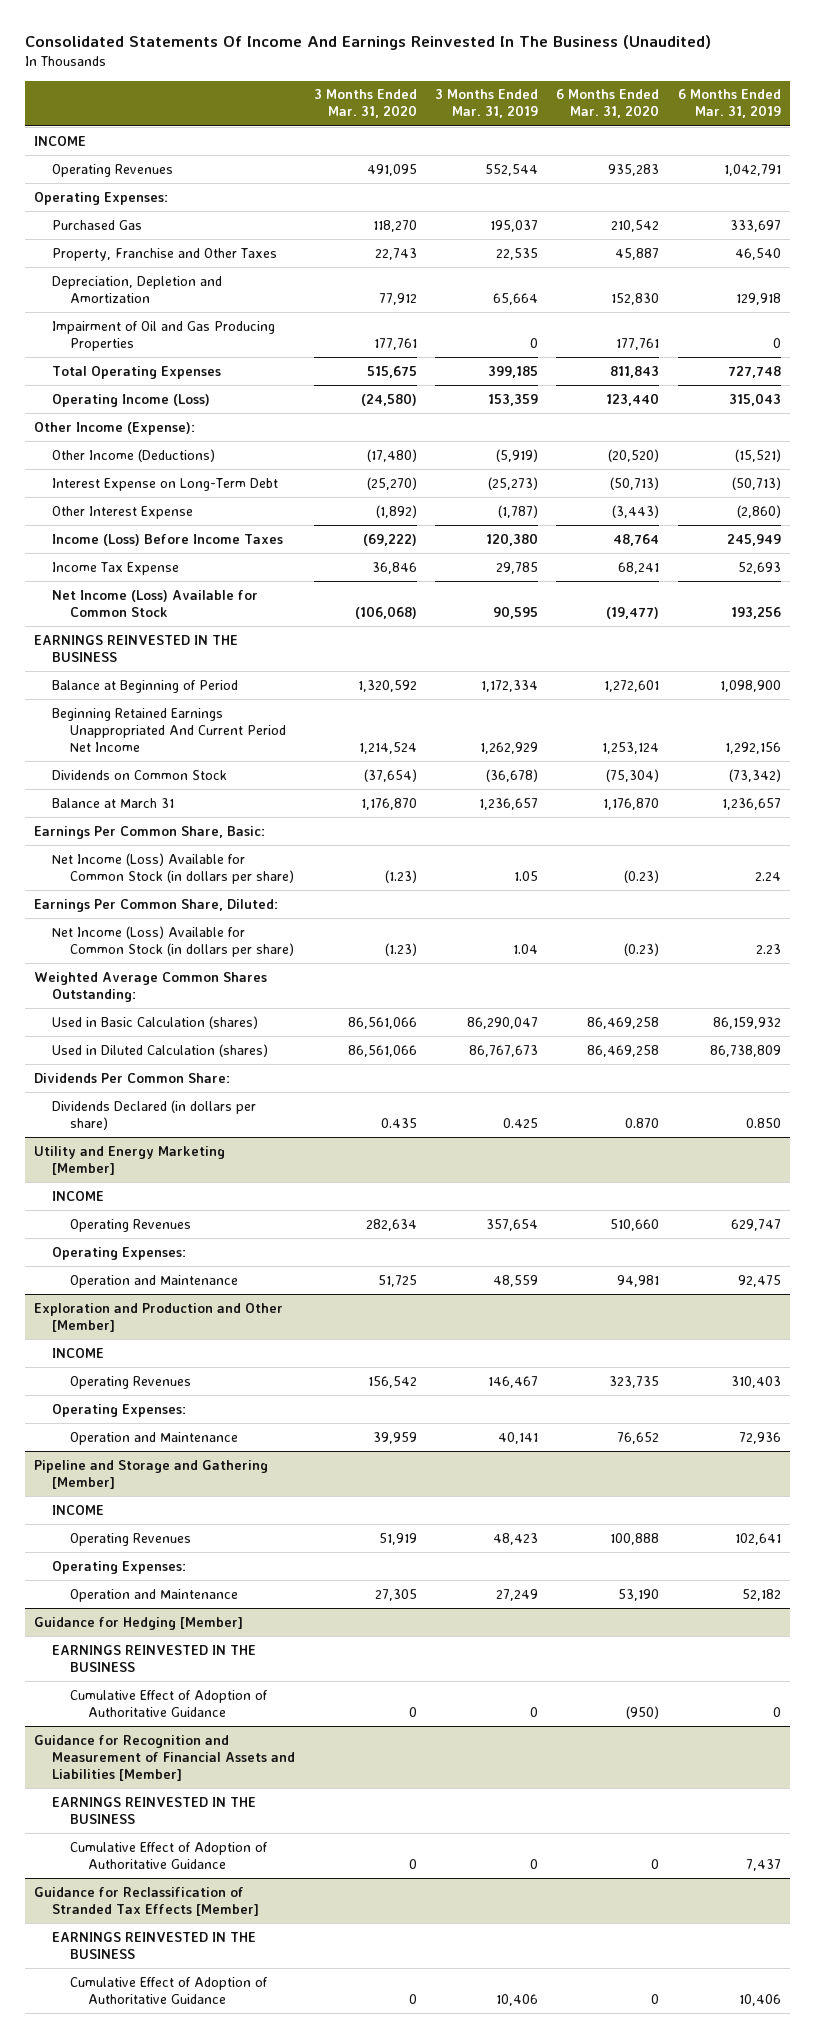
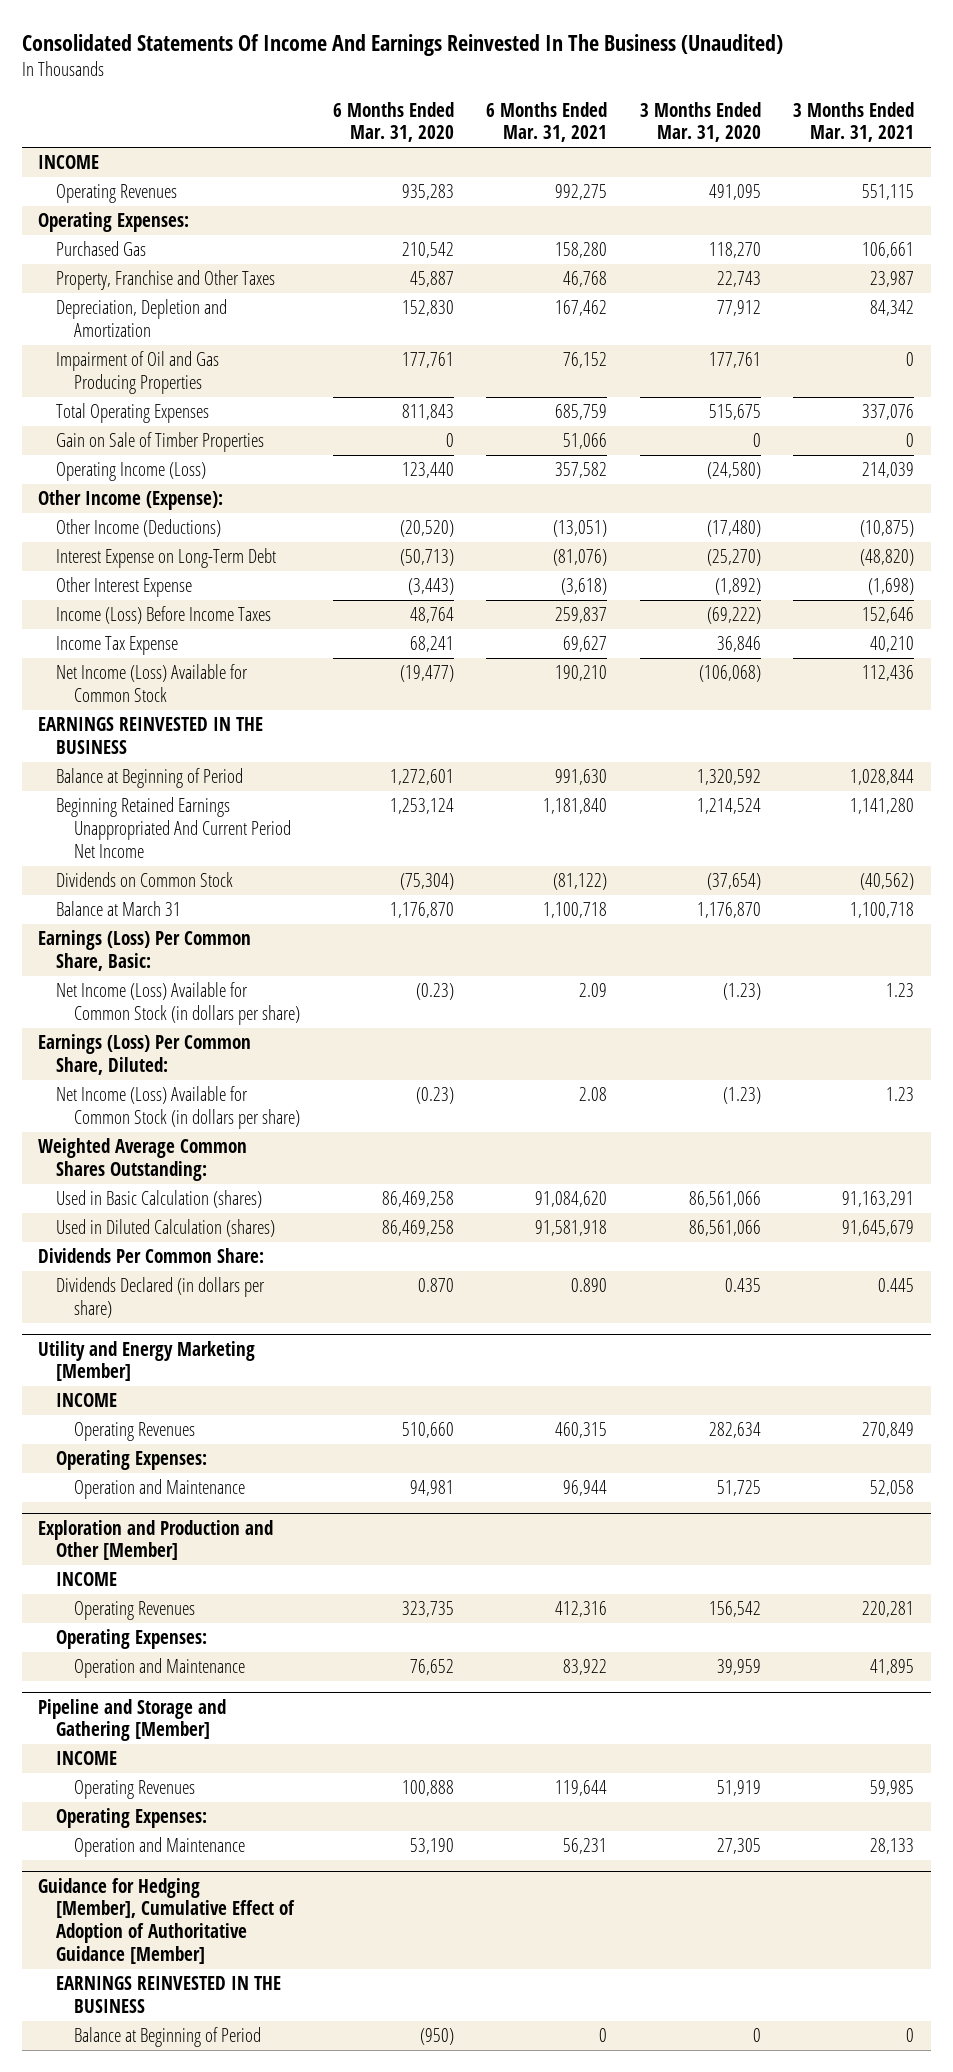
[434,89,538,119] 3 Months Ended Mar. 31, 2019 -> none
[677,89,781,119] 6 Months Ended Mar. 31, 2019 -> none
none -> [486,101,608,143] 6 Months Ended Mar. 31, 2021
none -> [793,101,915,143] 3 Months Ended Mar. 31, 2021
none -> [56,432,265,453] Gain on Sale of Timber Properties
[34,825,266,839] Earnings Per Common Share, Basic: -> [38,930,252,972] Earnings (Loss) Per Common Share, Basic:
[34,898,279,912] Earnings Per Common Share, Diluted: -> [38,1034,252,1076] Earnings (Loss) Per Common Share, Diluted:
[34,1616,244,1630] Guidance for Hedging [Member] -> none
[52,1644,257,1672] EARNINGS REINVESTED IN THE BUSINESS -> none
[70,1689,269,1717] Cumulative Effect of Adoption of Authoritative Guidance -> none
[34,1734,296,1782] Guidance for Recognition and Measurement of Financial Assets and Liabilities [Member] -> none
[52,1796,257,1824] EARNINGS REINVESTED IN THE BUSINESS -> none
[70,1841,269,1869] Cumulative Effect of Adoption of Authoritative Guidance -> none
[34,1886,260,1916] Guidance for Reclassification of Stranded Tax Effects [Member] -> none
none -> [38,1877,296,1964] Guidance for Hedging [Member], Cumulative Effect of Adoption of Authoritative Guidance [Member]
[70,1976,269,2004] Cumulative Effect of Adoption of Authoritative Guidance -> none
none -> [74,2027,262,2048] Balance at Beginning of Period

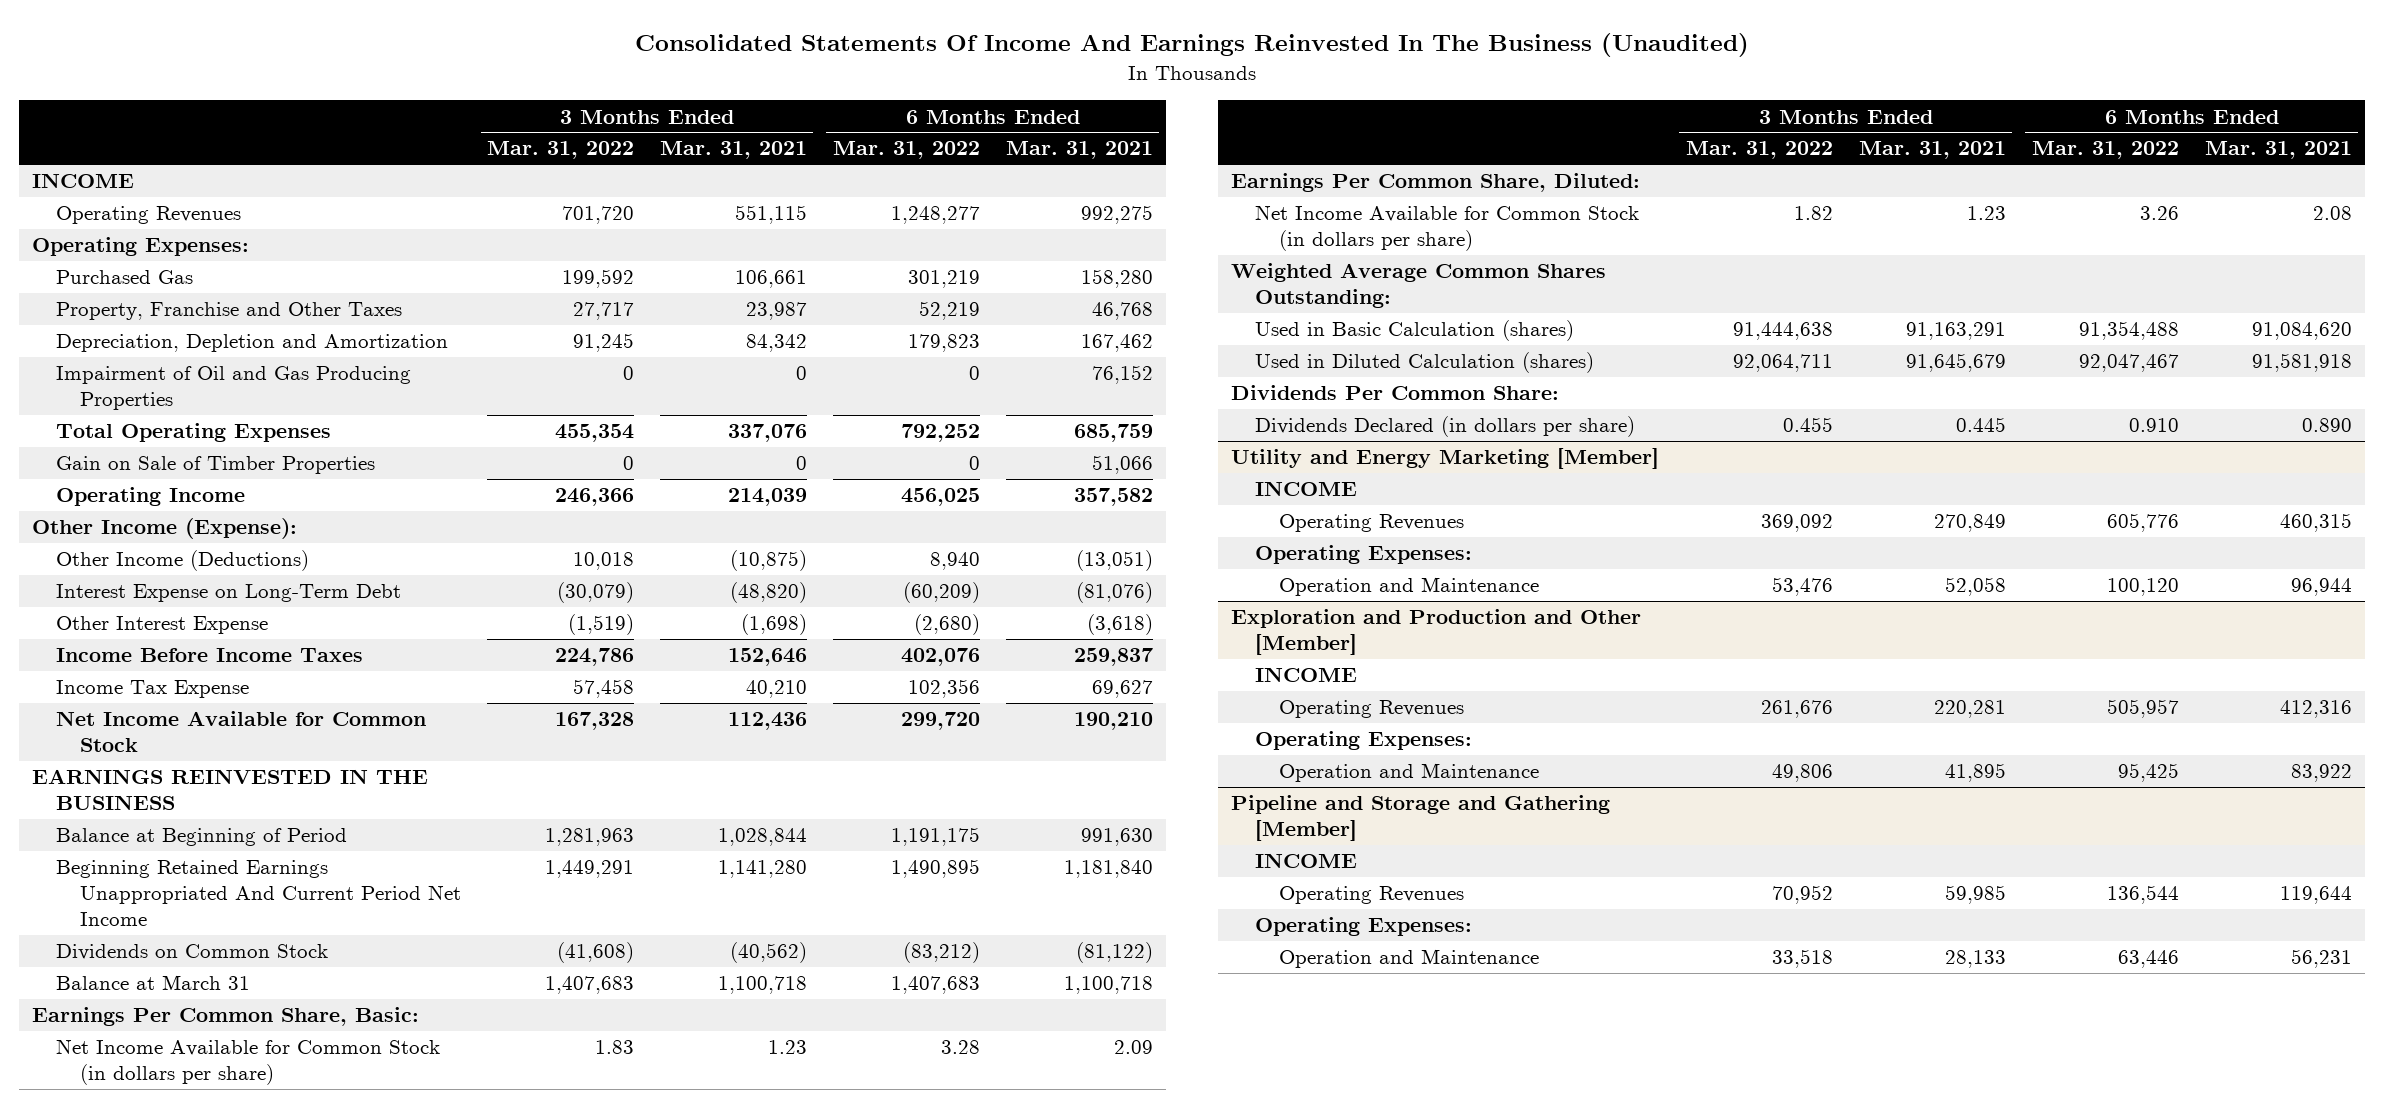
[332,101,454,143] 6 Months Ended Mar. 31, 2020 -> none
[639,101,761,143] 3 Months Ended Mar. 31, 2020 -> none
none -> [487,141,635,160] Mar. 31, 2022
none -> [832,141,980,160] Mar. 31, 2022
[56,462,207,482] Operating Income (Loss) -> [56,487,246,507] Operating Income
[56,606,272,625] Income (Loss) Before Income Taxes -> [56,648,364,663] Income Before Income Taxes
[56,664,249,703] Net Income (Loss) Available for Common Stock -> [56,711,427,753] Net Income Available for Common Stock
[38,930,252,972] Earnings (Loss) Per Common Share, Basic: -> [31,1007,419,1027] Earnings Per Common Share, Basic:
[56,982,301,1026] Net Income (Loss) Available for Common Stock (in dollars per share) -> [56,1039,441,1086] Net Income Available for Common Stock (in dollars per share)
[38,1034,252,1076] Earnings (Loss) Per Common Share, Diluted: -> [1230,173,1640,193] Earnings Per Common Share, Diluted:
[56,1086,301,1130] Net Income (Loss) Available for Common Stock (in dollars per share) -> [1254,205,1639,252] Net Income Available for Common Stock (in dollars per share)
[38,1877,296,1964] Guidance for Hedging [Member], Cumulative Effect of Adoption of Authoritative Guidance [Member] -> none
[56,1976,282,2014] EARNINGS REINVESTED IN THE BUSINESS -> none
[74,2027,262,2048] Balance at Beginning of Period -> none

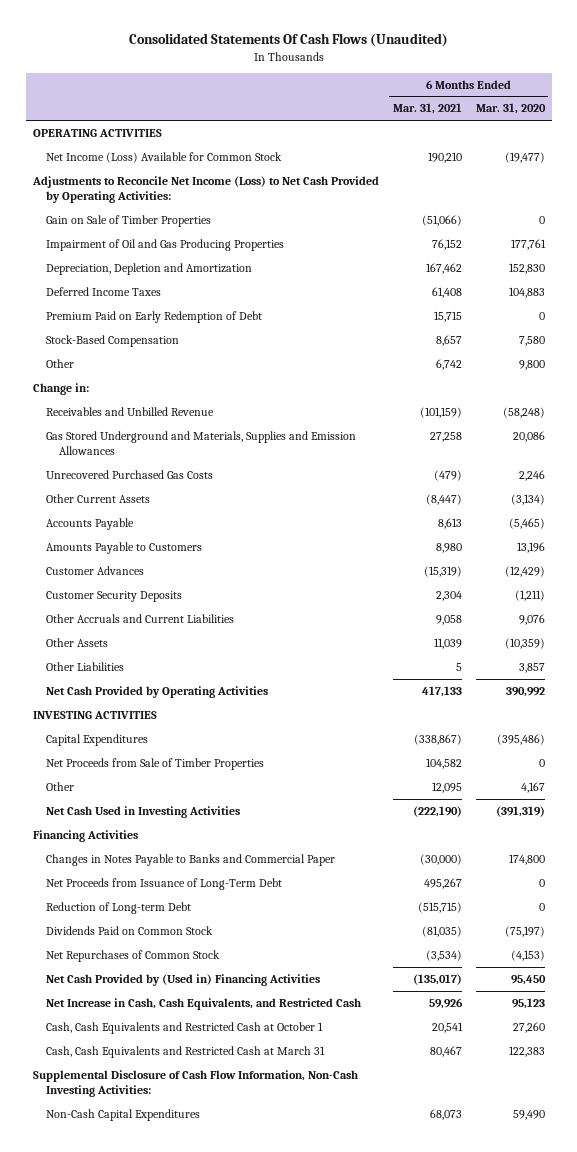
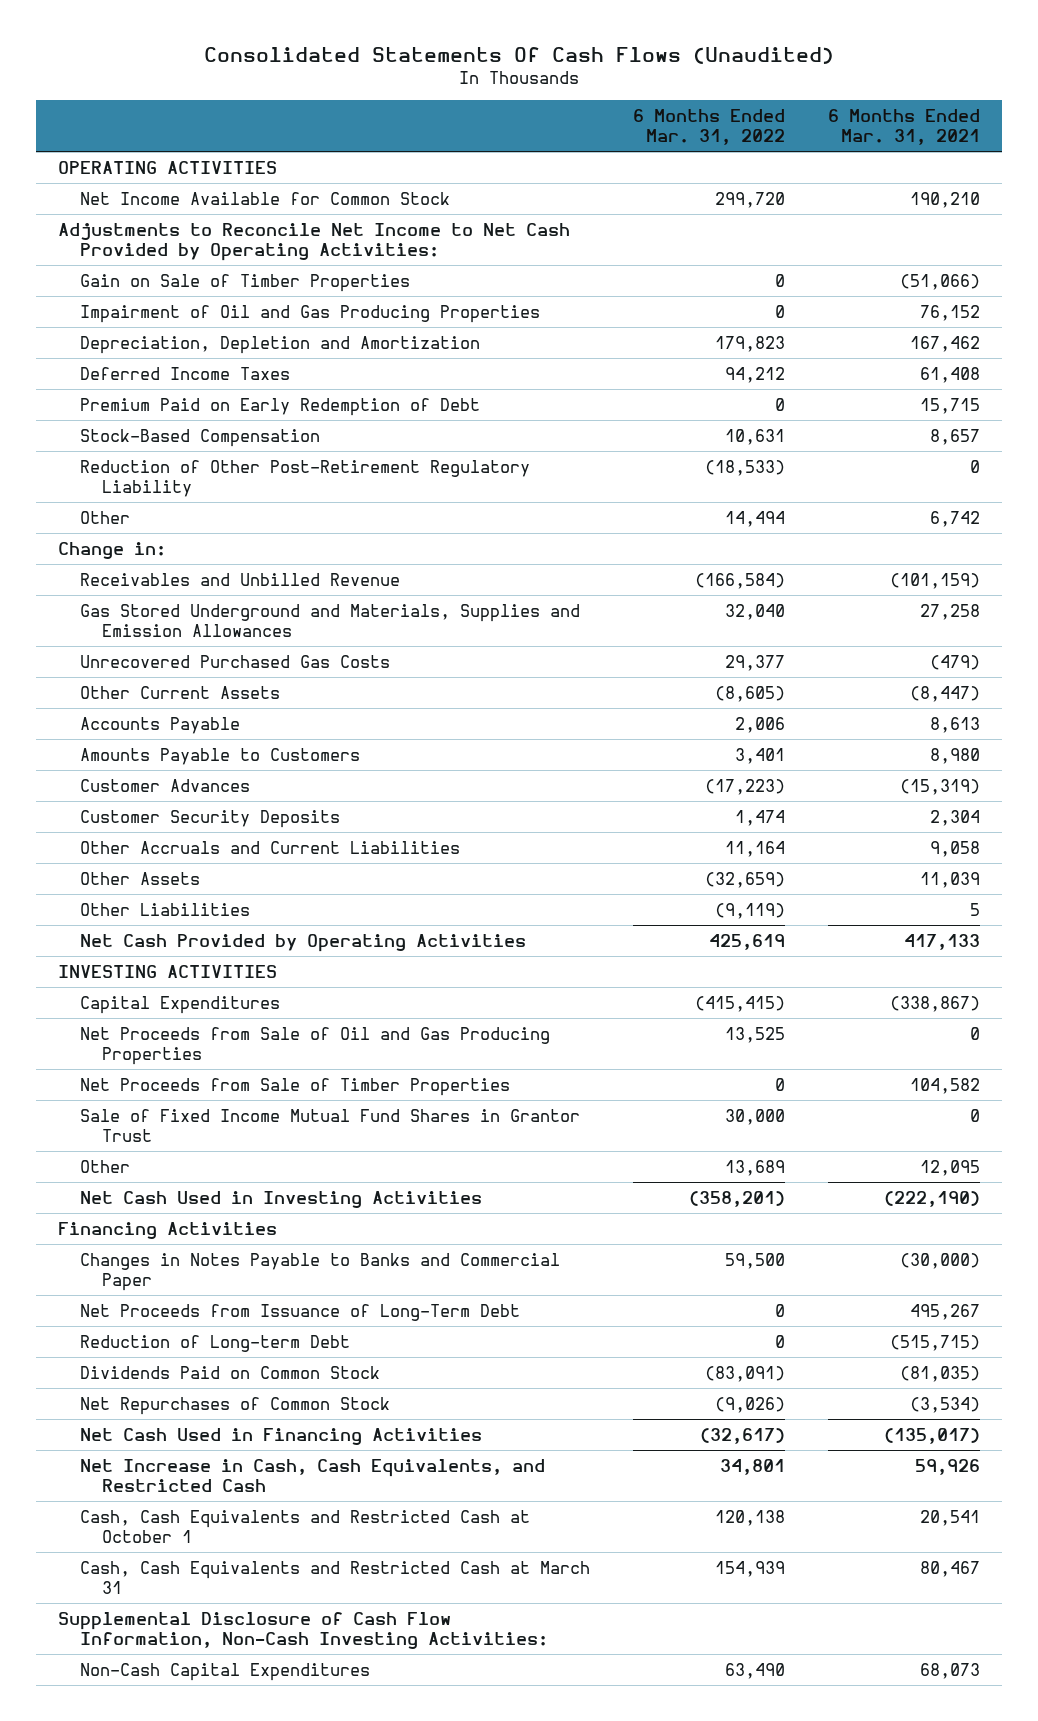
[475,103,546,115] Mar. 31, 2020 -> none
none -> [633,109,786,146] 6 Months Ended Mar. 31, 2022
[45,152,282,164] Net Income (Loss) Available for Common Stock -> [80,191,451,205] Net Income Available for Common Stock
[31,176,379,203] Adjustments to Reconcile Net Income (Loss) to Net Cash Provided by Operating Activities: -> [57,222,570,261] Adjustments to Reconcile Net Income to Net Cash Provided by Operating Activities:
none -> [80,459,531,497] Reduction of Other Post-Retirement Regulatory Liability
none -> [80,1026,551,1065] Net Proceeds from Sale of Oil and Gas Producing Properties
none -> [80,1108,581,1142] Sale of Fixed Income Mutual Fund Shares in Grantor Trust
[45,974,320,987] Net Cash Provided by (Used in) Financing Activities -> [80,1427,483,1445] Net Cash Used in Financing Activities

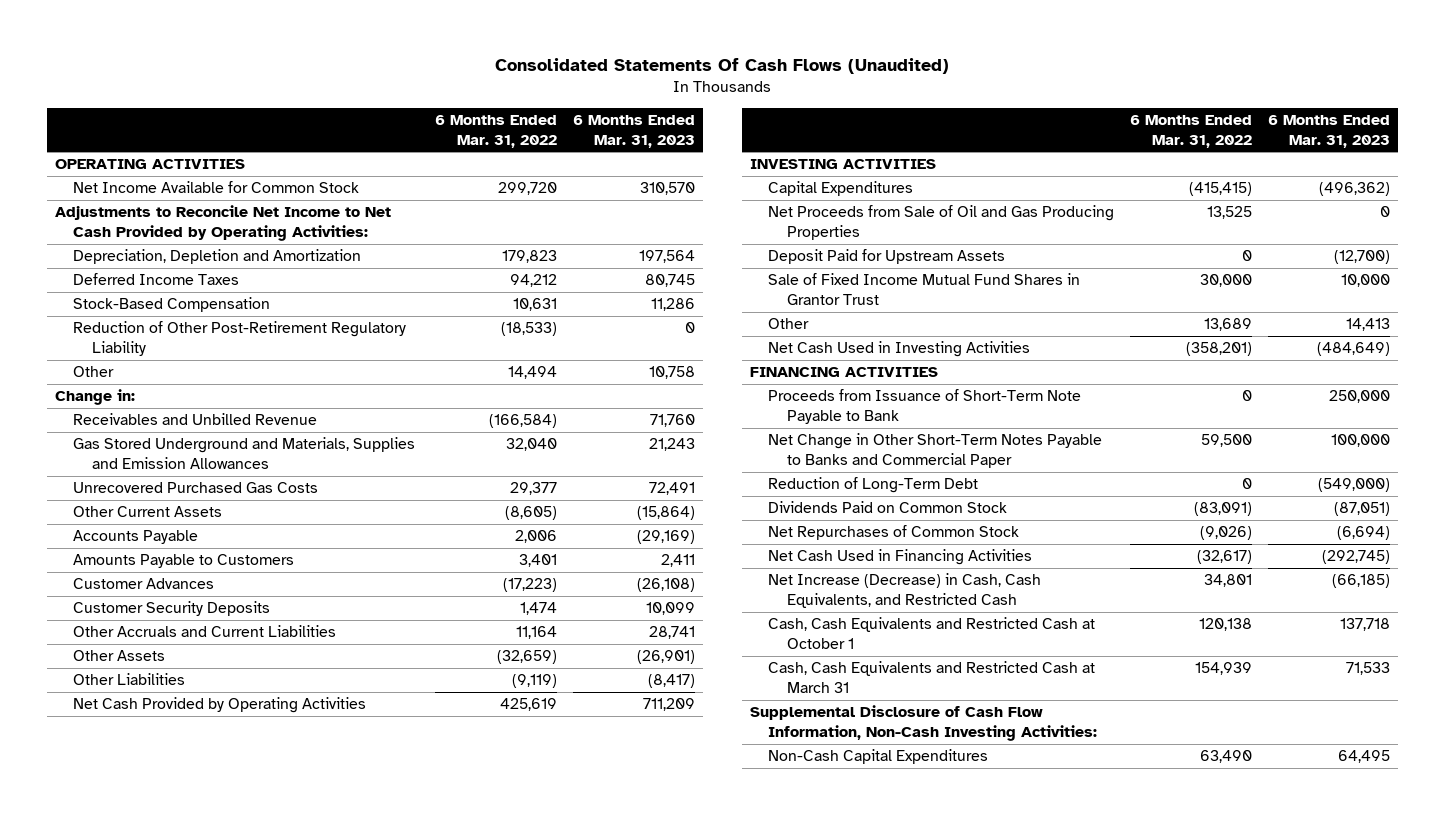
[828,109,981,146] 6 Months Ended Mar. 31, 2021 -> none
none -> [572,115,695,148] 6 Months Ended Mar. 31, 2023
[80,273,411,292] Gain on Sale of Timber Properties -> none
[80,304,541,323] Impairment of Oil and Gas Producing Properties -> none
[80,397,481,416] Premium Paid on Early Redemption of Debt -> none
[80,1077,511,1096] Net Proceeds from Sale of Timber Properties -> none
none -> [768,249,1006,265] Deposit Paid for Upstream Assets
[80,1303,521,1321] Net Proceeds from Issuance of Long-Term Debt -> none
[57,1221,277,1239] Financing Activities -> [749,367,938,378] FINANCING ACTIVITIES
none -> [768,389,1082,424] Proceeds from Issuance of Short-Term Note Payable to Bank
[80,1252,561,1291] Changes in Notes Payable to Banks and Commercial Paper -> [768,433,1103,468] Net Change in Other Short-Term Notes Payable to Banks and Commercial Paper
[80,1334,351,1352] Reduction of Long-term Debt -> [768,477,979,494] Reduction of Long-Term Debt
[80,1458,546,1492] Net Increase in Cash, Cash Equivalents, and Restricted Cash -> [768,573,1042,608] Net Increase (Decrease) in Cash, Cash Equivalents, and Restricted Cash

